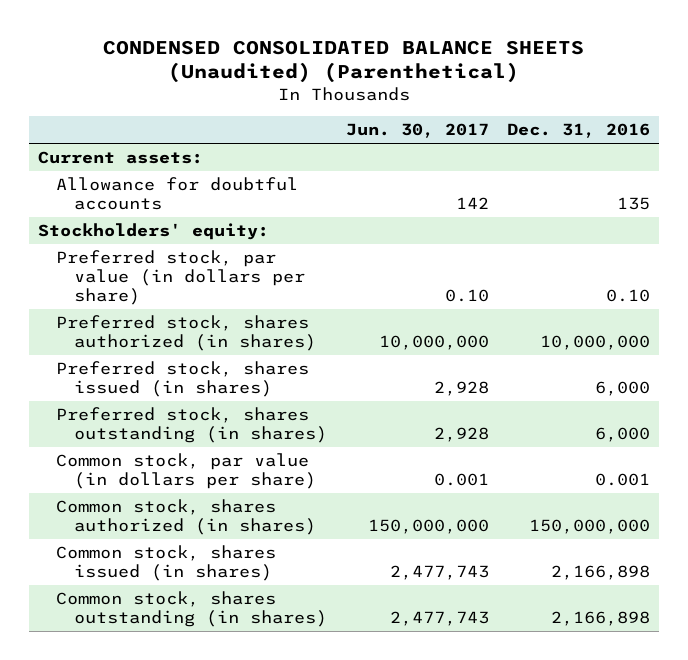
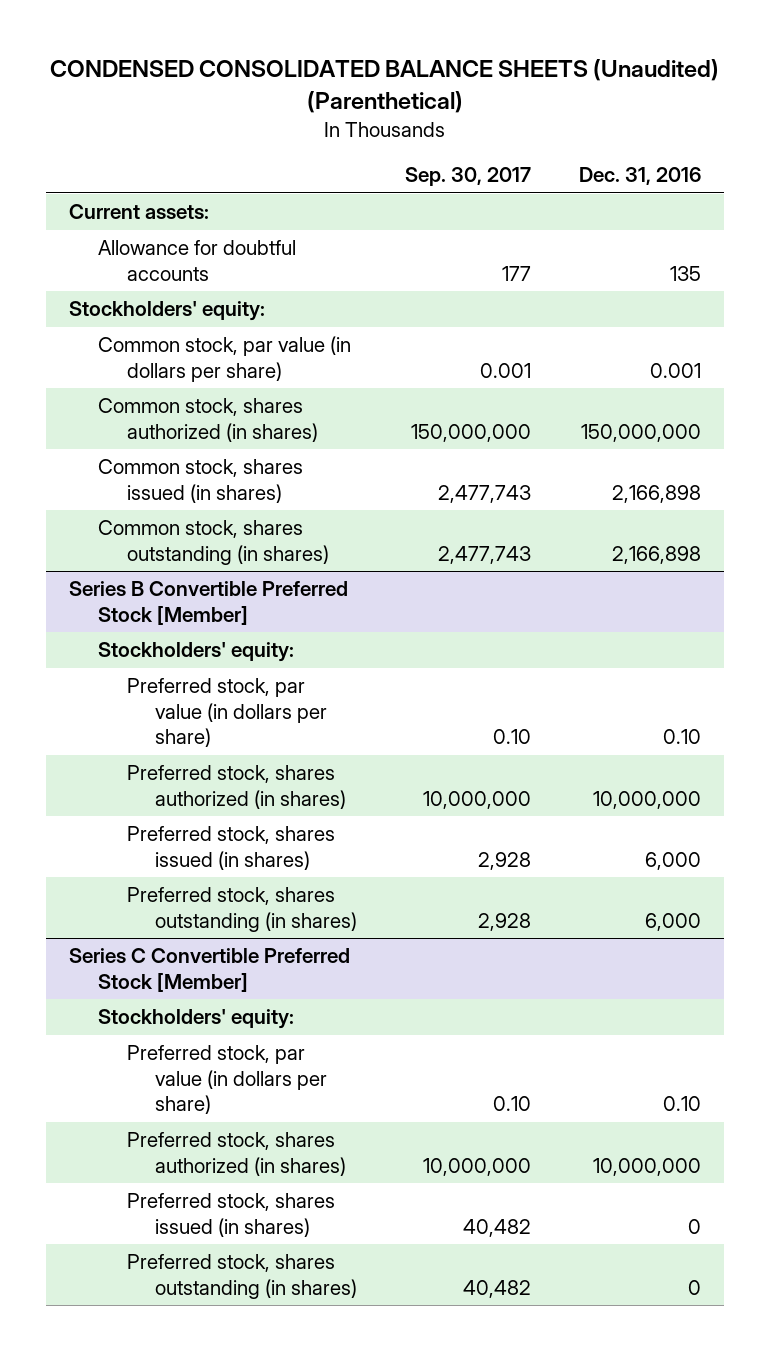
[345,123,489,139] Jun. 30, 2017 -> none
none -> [404,167,531,187] Sep. 30, 2017
[56,250,306,305] Preferred stock, par value (in dollars per share) -> none
[56,315,317,352] Preferred stock, shares authorized (in shares) -> none
[56,361,310,398] Preferred stock, shares issued (in shares) -> none
[56,407,328,444] Preferred stock, shares outstanding (in shares) -> none
none -> [69,581,349,625] Series B Convertible Preferred Stock [Member]
none -> [97,642,294,663] Stockholders' equity:
none -> [126,678,328,748] Preferred stock, par value (in dollars per share)
none -> [126,765,347,809] Preferred stock, shares authorized (in shares)
none -> [126,826,335,870] Preferred stock, shares issued (in shares)
none -> [126,887,358,932] Preferred stock, shares outstanding (in shares)
none -> [69,948,351,992] Series C Convertible Preferred Stock [Member]
none -> [97,1009,294,1030] Stockholders' equity:
none -> [126,1045,328,1115] Preferred stock, par value (in dollars per share)
none -> [126,1132,347,1176] Preferred stock, shares authorized (in shares)
none -> [126,1193,335,1237] Preferred stock, shares issued (in shares)
none -> [126,1254,358,1299] Preferred stock, shares outstanding (in shares)

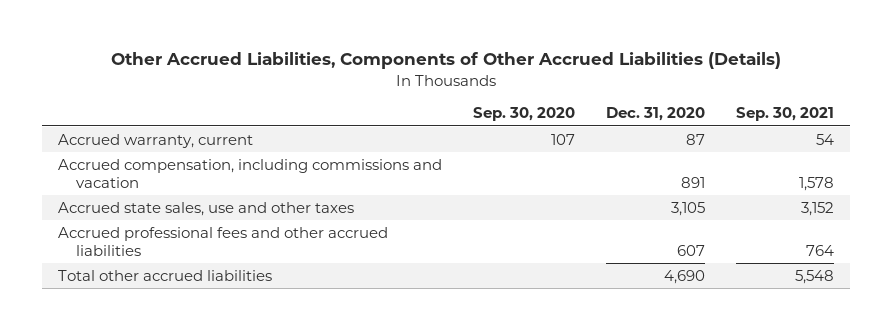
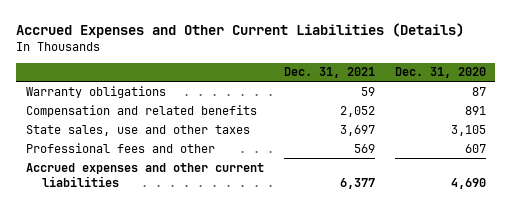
[111,52,782,70] Other Accrued Liabilities, Components of Other Accrued Liabilities (Details) -> [15,22,464,38] Accrued Expenses and Other Current Liabilities (Details)
[472,107,575,122] Sep. 30, 2020 -> none
[736,107,835,122] Sep. 30, 2021 -> none
none -> [283,67,375,79] Dec. 31, 2021
[57,133,253,148] Accrued warranty, current -> [25,85,166,98] Warranty obligations
[57,158,442,188] Accrued compensation, including commissions and vacation -> [25,104,257,117] Compensation and related benefits
[57,201,354,216] Accrued state sales, use and other taxes -> [25,124,250,136] State sales, use and other taxes
[57,226,388,256] Accrued professional fees and other accrued liabilities -> [25,142,215,153] Professional fees and other
[57,269,272,281] Total other accrued liabilities -> [25,162,264,187] Accrued expenses and other current liabilities

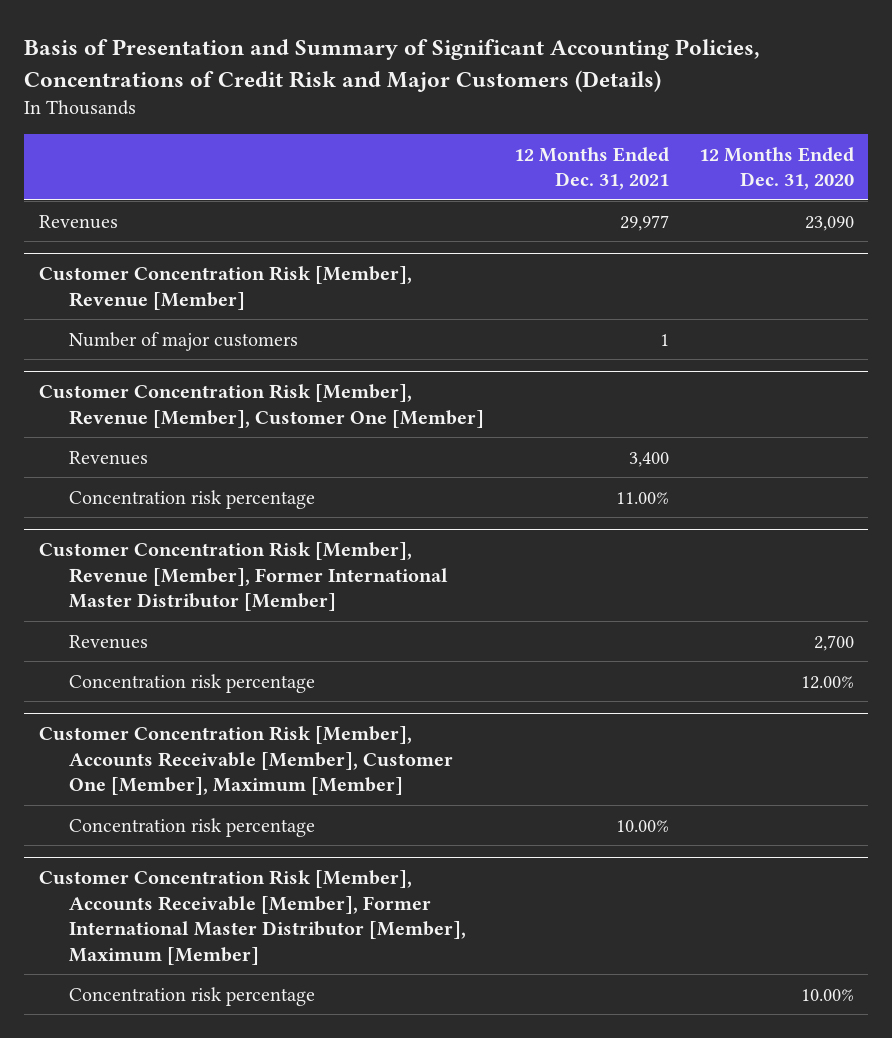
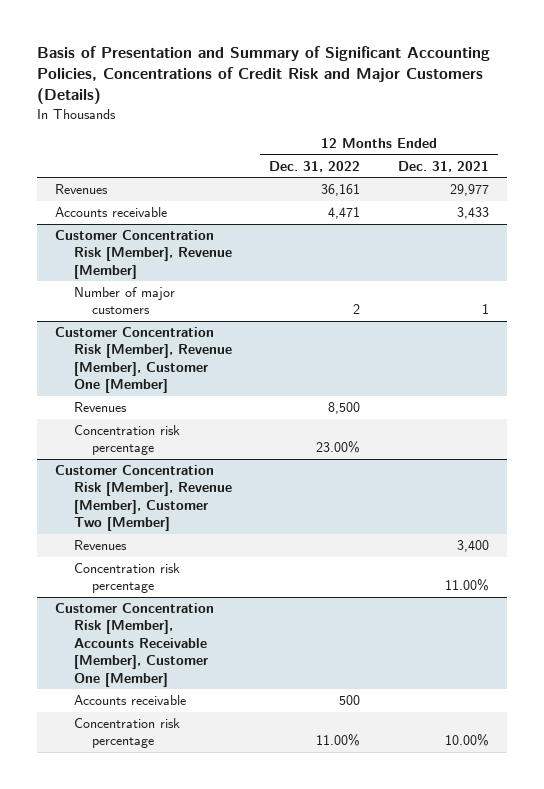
[698,146,854,191] 12 Months Ended Dec. 31, 2020 -> none
none -> [269,160,361,172] Dec. 31, 2022
none -> [55,207,168,218] Accounts receivable
[68,450,148,465] Revenues -> none
[68,489,315,509] Concentration risk percentage -> none
[38,542,448,612] Customer Concentration Risk [Member], Revenue [Member], Former International Master Distributor [Member] -> none
none -> [55,465,232,532] Customer Concentration Risk [Member], Revenue [Member], Customer Two [Member]
none -> [73,540,127,551] Revenues
none -> [73,563,180,594] Concentration risk percentage
[38,726,453,796] Customer Concentration Risk [Member], Accounts Receivable [Member], Customer One [Member], Maximum [Member] -> [55,603,215,687] Customer Concentration Risk [Member], Accounts Receivable [Member], Customer One [Member]
none -> [73,695,186,706] Accounts receivable
[38,870,466,965] Customer Concentration Risk [Member], Accounts Receivable [Member], Former International Master Distributor [Member], Maximum [Member] -> none
[68,986,315,1006] Concentration risk percentage -> none

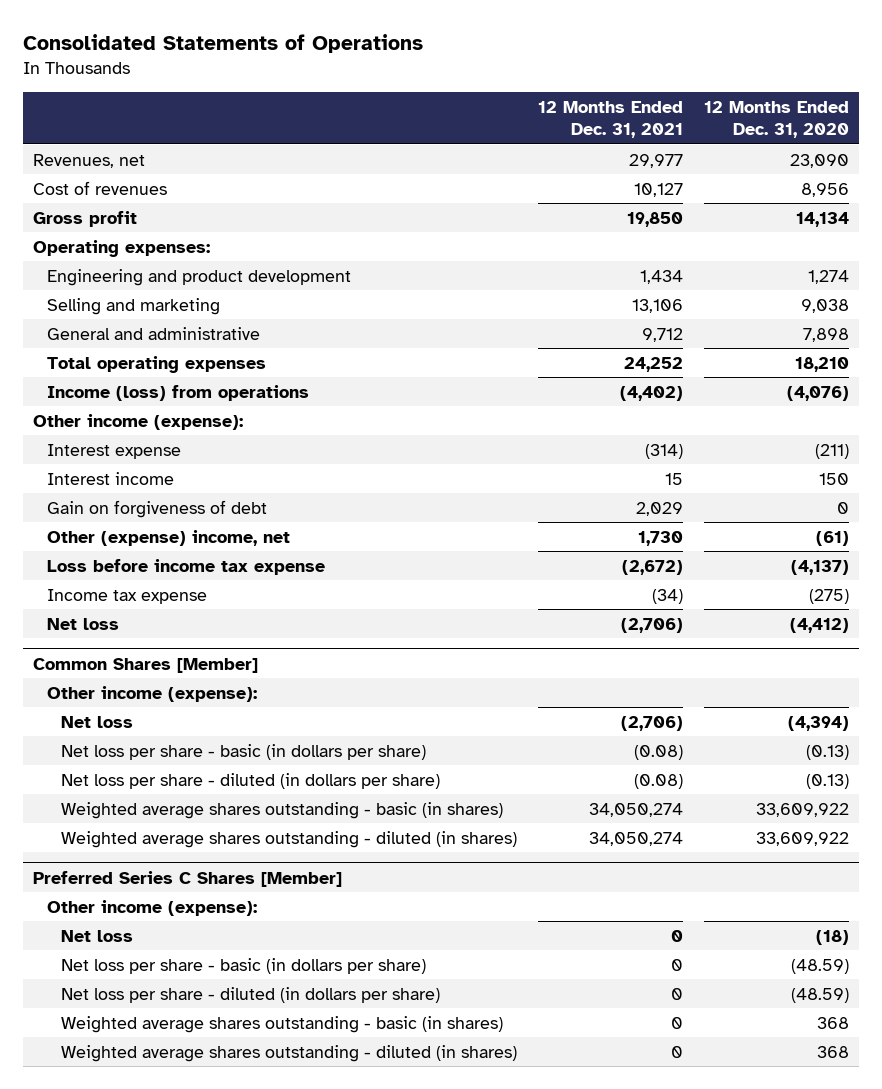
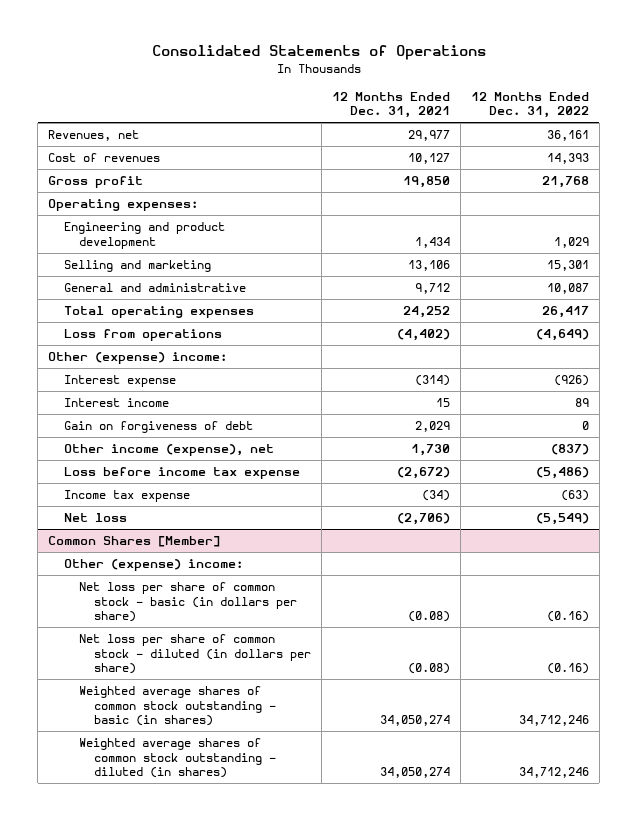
[703,101,849,139] 12 Months Ended Dec. 31, 2020 -> none
none -> [470,91,589,119] 12 Months Ended Dec. 31, 2022
[46,384,309,401] Income (loss) from operations -> [63,329,222,342] Loss from operations
[33,413,244,430] Other income (expense): -> [48,352,228,365] Other (expense) income:
[46,529,290,546] Other (expense) income, net -> [63,444,274,457] Other income (expense), net
[60,715,133,728] Net loss -> none
[33,870,343,887] Preferred Series C Shares [Member] -> none
[46,899,257,916] Other income (expense): -> none
[60,929,133,942] Net loss -> none
[60,957,426,974] Net loss per share - basic (in dollars per share) -> none
[60,986,440,1003] Net loss per share - diluted (in dollars per share) -> none
[60,1015,503,1033] Weighted average shares outstanding - basic (in shares) -> none
[60,1044,517,1062] Weighted average shares outstanding - diluted (in shares) -> none
[46,685,257,702] Other income (expense): -> [63,559,243,572] Other (expense) income:
[60,743,426,760] Net loss per share - basic (in dollars per share) -> [78,582,298,623] Net loss per share of common stock - basic (in dollars per share)
[60,772,440,789] Net loss per share - diluted (in dollars per share) -> [78,634,312,675] Net loss per share of common stock - diluted (in dollars per share)
[60,801,503,819] Weighted average shares outstanding - basic (in shares) -> [78,686,277,727] Weighted average shares of common stock outstanding - basic (in shares)
[60,830,517,848] Weighted average shares outstanding - diluted (in shares) -> [78,738,277,779] Weighted average shares of common stock outstanding - diluted (in shares)

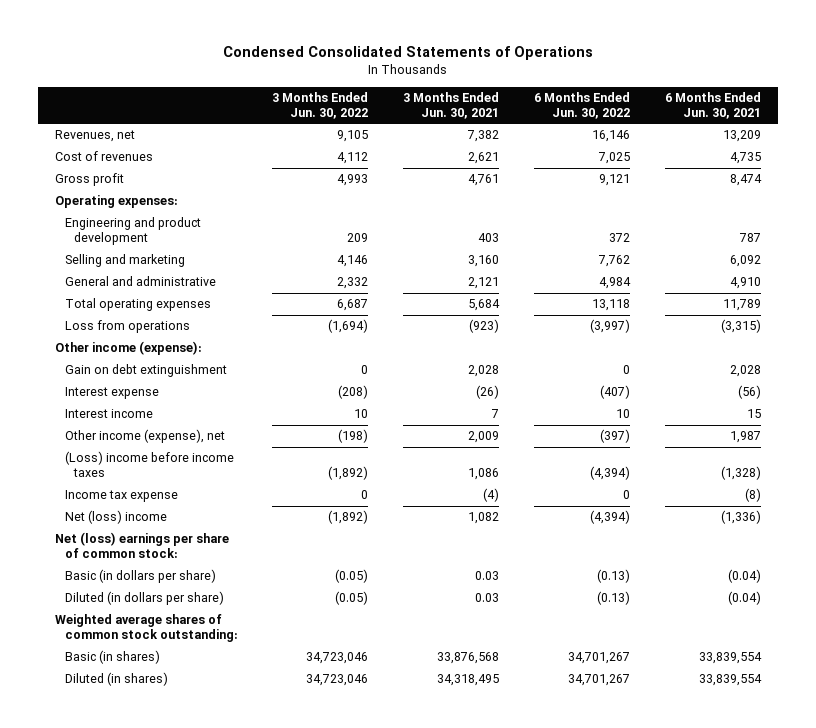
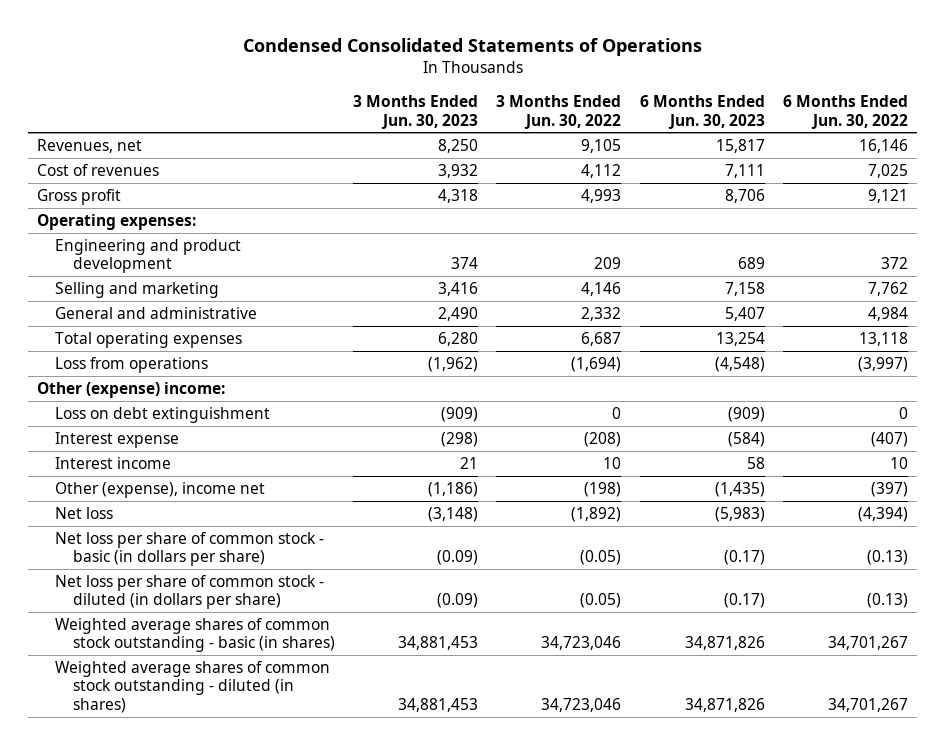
[403,92,500,119] 3 Months Ended Jun. 30, 2021 -> none
[664,92,761,119] 6 Months Ended Jun. 30, 2021 -> none
none -> [353,95,479,129] 3 Months Ended Jun. 30, 2023
none -> [639,95,765,129] 6 Months Ended Jun. 30, 2023
[55,341,203,356] Other income (expense): -> [37,382,226,399] Other (expense) income:
[64,364,227,378] Gain on debt extinguishment -> [54,407,270,424] Loss on debt extinguishment
[64,451,234,477] (Loss) income before income taxes -> none
[64,490,178,503] Income tax expense -> none
[55,532,230,558] Net (loss) earnings per share of common stock: -> none
[55,614,238,642] Weighted average shares of common stock outstanding: -> none
[64,429,225,444] Other income (expense), net -> [54,482,265,499] Other (expense), income net
[64,510,167,525] Net (loss) income -> [54,507,113,520] Net loss
[64,569,216,584] Basic (in dollars per share) -> [54,532,324,567] Net loss per share of common stock - basic (in dollars per share)
[64,591,224,606] Diluted (in dollars per share) -> [54,575,324,610] Net loss per share of common stock - diluted (in dollars per share)
[64,650,160,665] Basic (in shares) -> [54,618,335,653] Weighted average shares of common stock outstanding - basic (in shares)
[64,672,168,687] Diluted (in shares) -> [54,661,330,713] Weighted average shares of common stock outstanding - diluted (in shares)

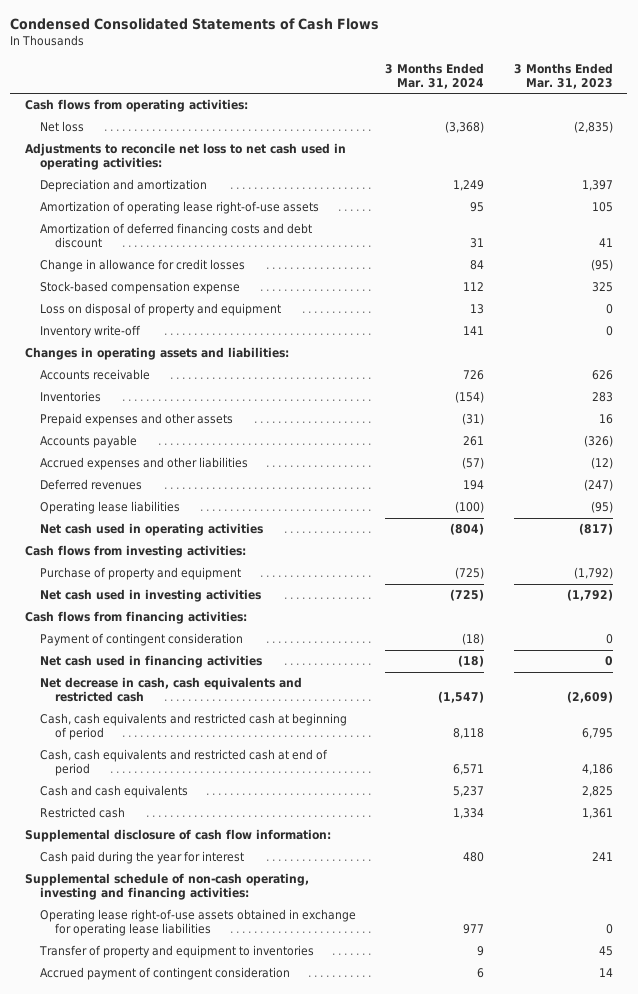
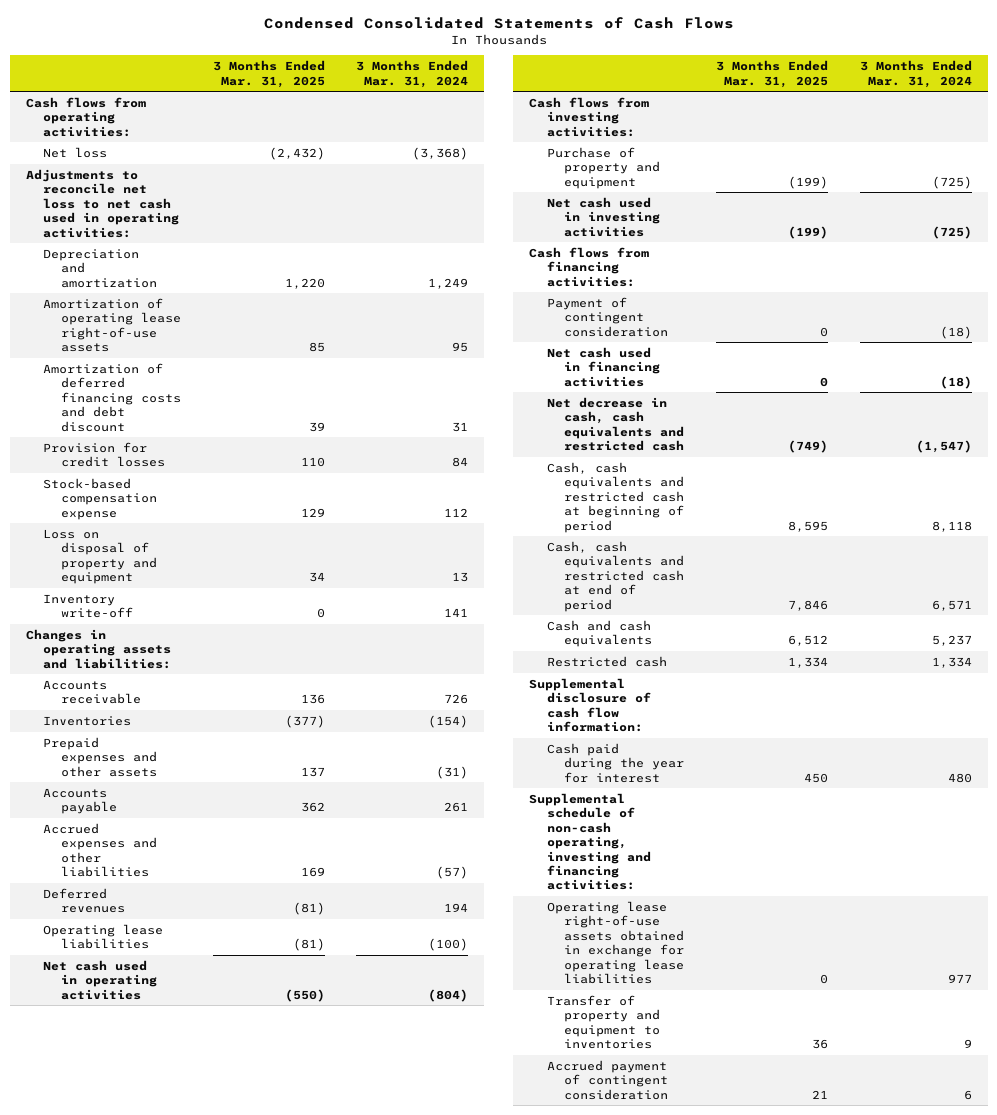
[513,62,613,89] 3 Months Ended Mar. 31, 2023 -> none
none -> [212,60,325,88] 3 Months Ended Mar. 31, 2025
[40,259,246,273] Change in allowance for credit losses -> [43,441,165,468] Provision for credit losses

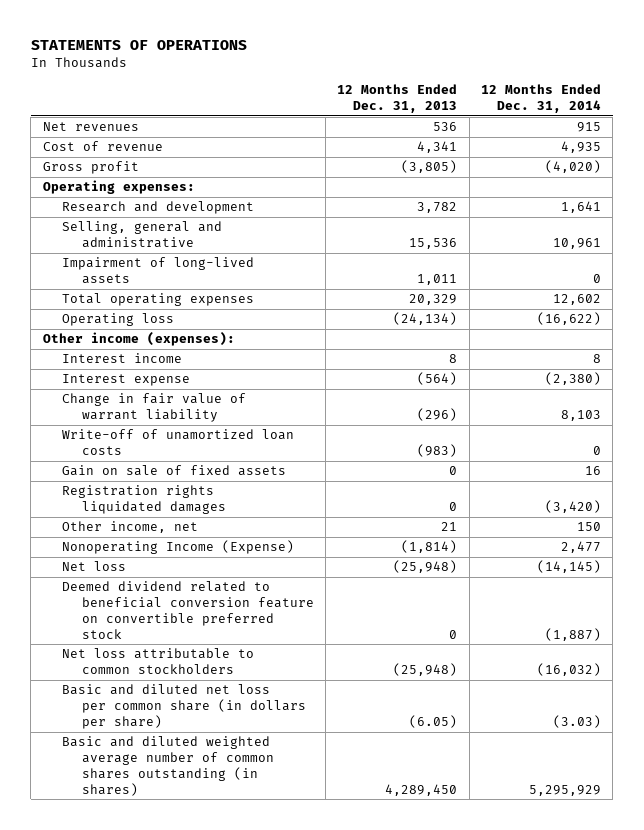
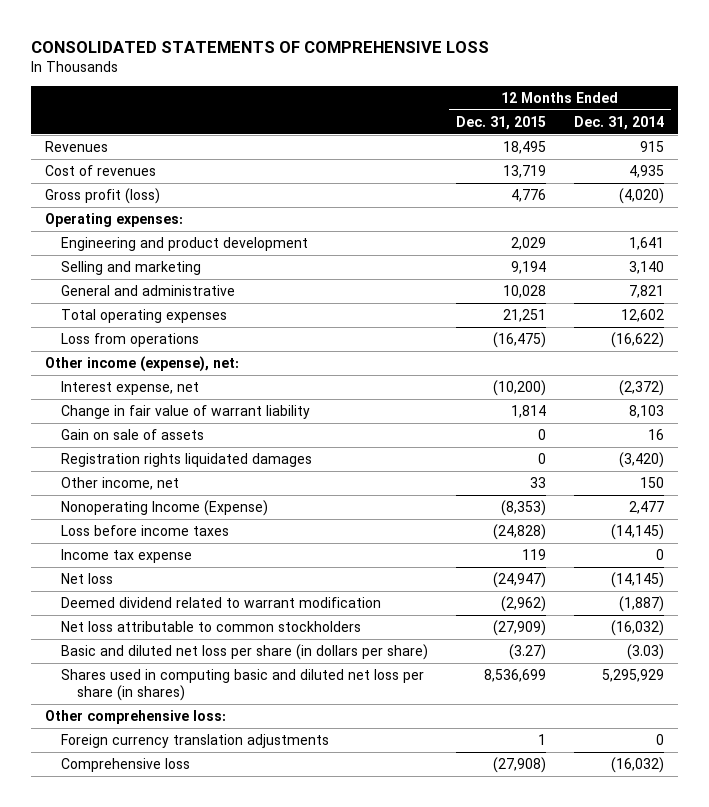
[30,40,247,51] STATEMENTS OF OPERATIONS -> [30,40,489,53] CONSOLIDATED STATEMENTS OF COMPREHENSIVE LOSS
[337,84,458,113] 12 Months Ended Dec. 31, 2013 -> none
none -> [455,115,546,130] Dec. 31, 2015
[42,122,139,132] Net revenues -> [44,141,108,153] Revenues
[42,141,163,152] Cost of revenue -> [44,165,156,177] Cost of revenues
[42,161,139,175] Gross profit -> [44,188,160,205] Gross profit (loss)
[62,257,255,285] Impairment of long-lived assets -> none
[62,201,255,215] Research and development -> [60,237,308,252] Engineering and product development
[62,221,223,249] Selling, general and administrative -> [60,261,201,276] Selling and marketing
[553,238,602,250] 10,961 -> [628,261,664,275] 3,140
none -> [60,285,235,297] General and administrative
[62,353,183,364] Interest income -> none
[62,313,175,327] Operating loss -> [60,333,199,348] Loss from operations
[42,332,235,347] Other income (expenses): -> [44,356,239,373] Other income (expense), net:
[62,374,191,387] Interest expense -> [60,381,199,396] Interest expense, net
[545,372,602,386] (2,380) -> [618,380,664,397] (2,372)
[62,429,295,456] Write-off of unamortized loan costs -> none
[62,465,287,477] Gain on sale of fixed assets -> [60,429,204,441] Gain on sale of assets
none -> [60,525,229,537] Loss before income taxes
none -> [60,549,192,564] Income tax expense
[62,581,314,639] Deemed dividend related to beneficial conversion feature on convertible preferred stock -> [60,597,381,609] Deemed dividend related to warrant modification
[62,684,306,729] Basic and diluted net loss per common share (in dollars per share) -> [60,644,428,661] Basic and diluted net loss per share (in dollars per share)
[62,736,274,796] Basic and diluted weighted average number of common shares outstanding (in shares) -> [60,669,424,701] Shares used in computing basic and diluted net loss per share (in shares)
none -> [44,710,226,725] Other comprehensive loss:
none -> [60,734,329,749] Foreign currency translation adjustments
none -> [60,758,190,773] Comprehensive loss

